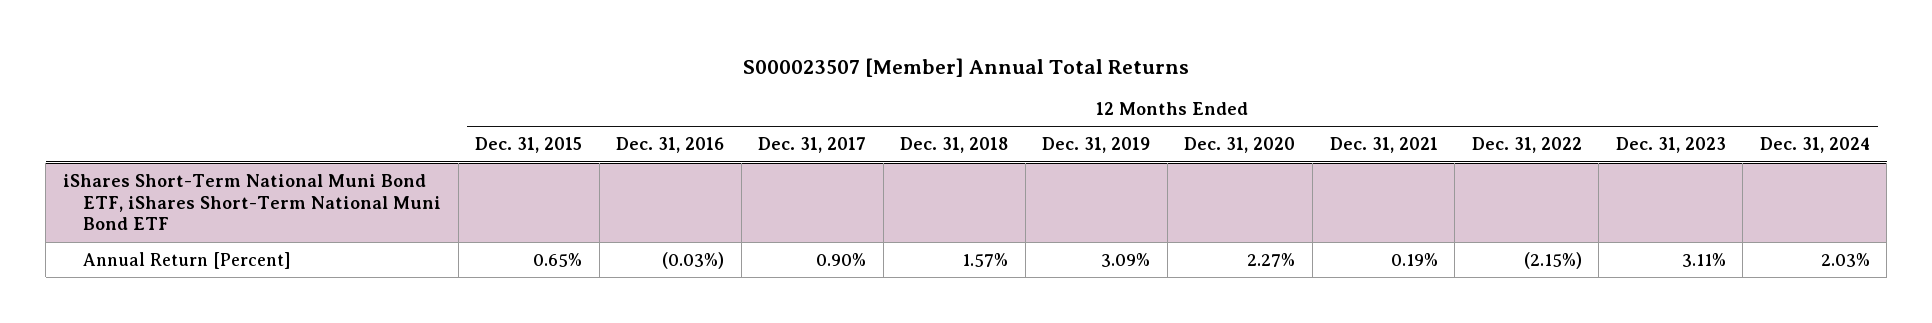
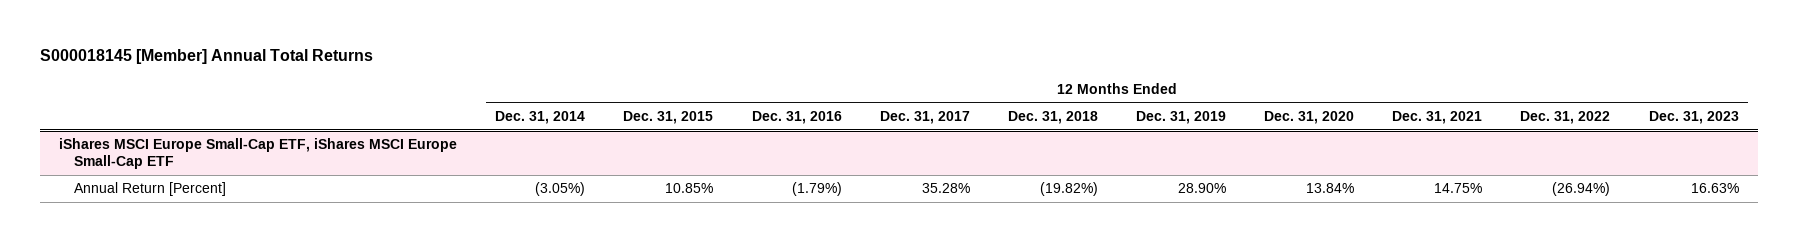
[743,57,1190,77] S000023507 [Member] Annual Total Returns -> [39,49,373,65] S000018145 [Member] Annual Total Returns
[1759,137,1870,154] Dec. 31, 2024 -> none
none -> [495,110,586,124] Dec. 31, 2014
[62,173,442,231] iShares Short-Term National Muni Bond ETF, iShares Short-Term National Muni Bond ETF -> none
none -> [59,138,458,169] iShares MSCI Europe Small-Cap ETF, iShares MSCI Europe Small-Cap ETF
[533,252,583,267] 0.65% -> [665,183,714,194] 10.85%
[662,251,725,269] (0.03%) -> [791,182,842,197] (1.79%)
[816,252,867,266] 0.90% -> [921,183,970,194] 35.28%
[962,252,1009,267] 1.57% -> [1039,182,1098,197] (19.82%)
[1101,252,1151,267] 3.09% -> [1177,183,1226,194] 28.90%
[1247,252,1296,267] 2.27% -> [1306,183,1355,194] 13.84%
[1390,252,1438,266] 0.19% -> [1434,183,1483,194] 14.75%
[1523,251,1582,269] (2.15%) -> [1552,182,1611,197] (26.94%)
[1681,252,1726,267] 3.11% -> [1690,183,1739,194] 16.63%

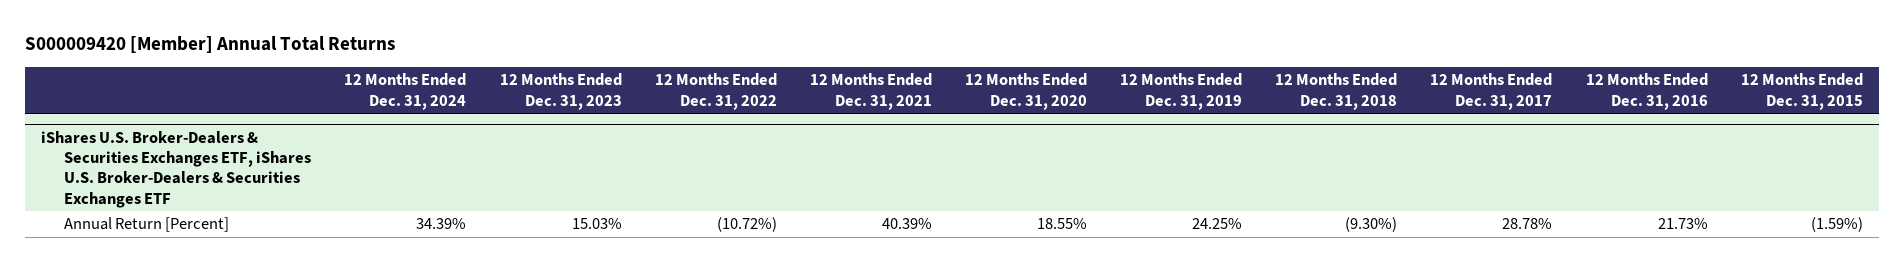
[39,49,373,65] S000018145 [Member] Annual Total Returns -> [24,36,395,54] S000009420 [Member] Annual Total Returns
[495,110,586,124] Dec. 31, 2014 -> none
none -> [344,73,467,110] 12 Months Ended Dec. 31, 2024
[59,138,458,169] iShares MSCI Europe Small-Cap ETF, iShares MSCI Europe Small-Cap ETF -> none
none -> [41,130,312,208] iShares U.S. Broker-Dealers & Securities Exchanges ETF, iShares U.S. Broker-Dealers & Securities Exchanges ETF
[665,183,714,194] 10.85% -> [1810,217,1863,233] (1.59%)
[791,182,842,197] (1.79%) -> [1657,218,1708,230] 21.73%
[921,183,970,194] 35.28% -> [1502,218,1553,230] 28.78%
[1039,182,1098,197] (19.82%) -> [1345,217,1398,233] (9.30%)
[1177,183,1226,194] 28.90% -> [1192,218,1243,230] 24.25%
[1306,183,1355,194] 13.84% -> [1037,218,1088,230] 18.55%
[1434,183,1483,194] 14.75% -> [881,218,932,230] 40.39%
[1552,182,1611,197] (26.94%) -> [716,217,777,233] (10.72%)
[1690,183,1739,194] 16.63% -> [571,218,622,230] 15.03%

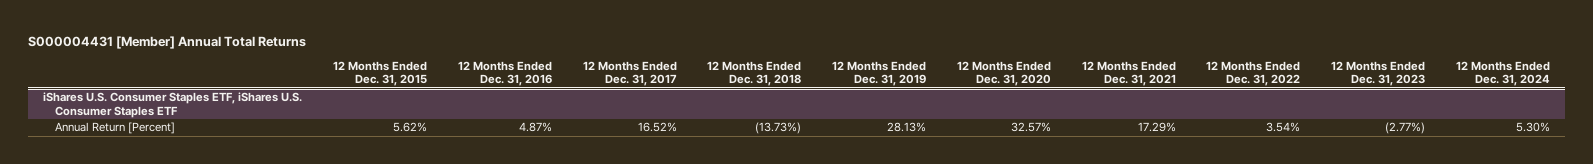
[24,36,395,54] S000009420 [Member] Annual Total Returns -> [27,35,306,49] S000004431 [Member] Annual Total Returns
[41,130,312,208] iShares U.S. Broker-Dealers & Securities Exchanges ETF, iShares U.S. Broker-Dealers & Securities Exchanges ETF -> none
none -> [43,92,303,119] iShares U.S. Consumer Staples ETF, iShares U.S. Consumer Staples ETF
[416,218,467,230] 34.39% -> [1515,122,1550,133] 5.30%
[571,218,622,230] 15.03% -> [1385,122,1426,135] (2.77%)
[716,217,777,233] (10.72%) -> [1266,122,1301,133] 3.54%
[881,218,932,230] 40.39% -> [1137,122,1176,133] 17.29%
[1037,218,1088,230] 18.55% -> [1010,122,1051,133] 32.57%
[1192,218,1243,230] 24.25% -> [887,122,927,133] 28.13%
[1345,217,1398,233] (9.30%) -> [755,122,802,135] (13.73%)
[1502,218,1553,230] 28.78% -> [637,122,677,133] 16.52%
[1657,218,1708,230] 21.73% -> [518,122,552,133] 4.87%
[1810,217,1863,233] (1.59%) -> [393,122,428,133] 5.62%

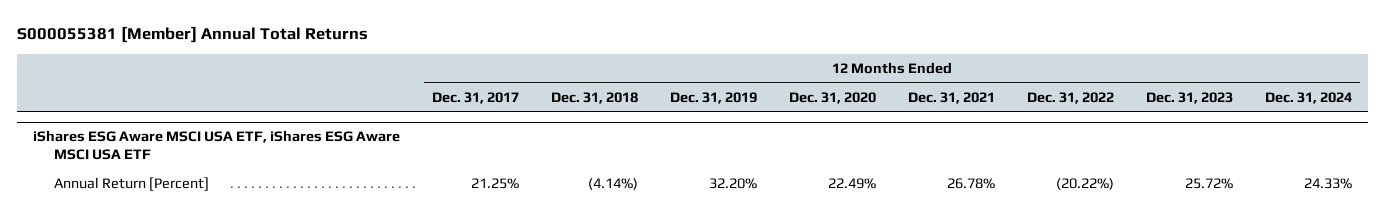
[27,35,306,49] S000004431 [Member] Annual Total Returns -> [16,26,368,44] S000055381 [Member] Annual Total Returns
[333,60,428,87] 12 Months Ended Dec. 31, 2015 -> none
[457,60,552,87] 12 Months Ended Dec. 31, 2016 -> none
[43,92,303,119] iShares U.S. Consumer Staples ETF, iShares U.S. Consumer Staples ETF -> none
none -> [32,130,400,161] iShares ESG Aware MSCI USA ETF, iShares ESG Aware MSCI USA ETF
[637,122,677,133] 16.52% -> [470,178,519,190] 21.25%
[755,122,802,135] (13.73%) -> [587,178,638,191] (4.14%)
[887,122,927,133] 28.13% -> [708,178,757,190] 32.20%
[1010,122,1051,133] 32.57% -> [827,178,876,190] 22.49%
[1137,122,1176,133] 17.29% -> [946,178,995,190] 26.78%
[1266,122,1301,133] 3.54% -> [1055,178,1114,191] (20.22%)
[1385,122,1426,135] (2.77%) -> [1184,178,1233,190] 25.72%
[1515,122,1550,133] 5.30% -> [1303,178,1352,190] 24.33%

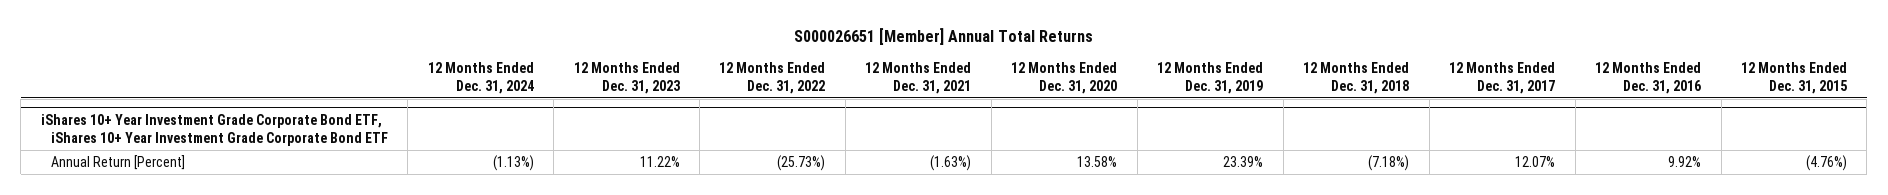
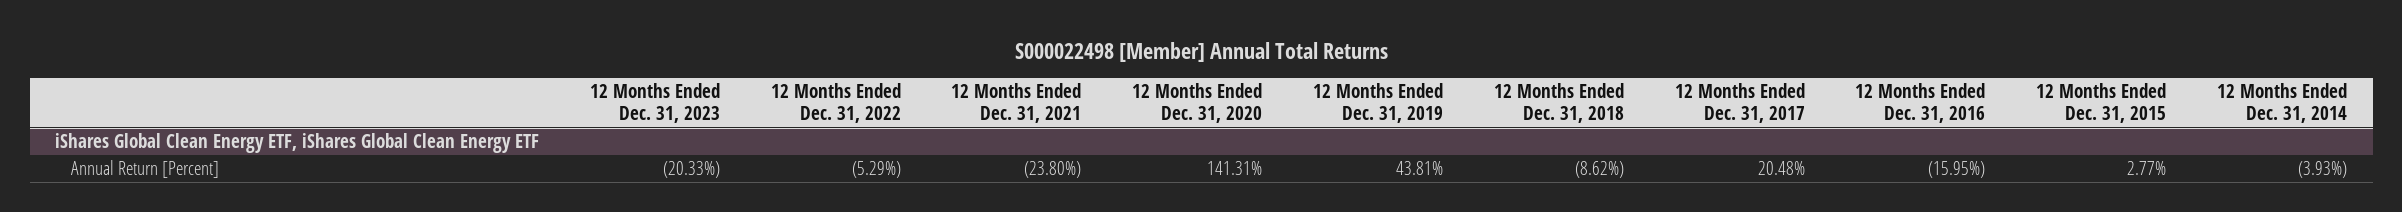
[793,28,1093,46] S000026651 [Member] Annual Total Returns -> [1015,41,1389,62] S000022498 [Member] Annual Total Returns
[427,62,534,94] 12 Months Ended Dec. 31, 2024 -> none
none -> [2217,83,2348,123] 12 Months Ended Dec. 31, 2014
[40,113,388,146] iShares 10+ Year Investment Grade Corporate Bond ETF, iShares 10+ Year Investment Grade Corporate Bond ETF -> none
none -> [54,133,539,154] iShares Global Clean Energy ETF, iShares Global Clean Energy ETF
[639,155,680,167] 11.22% -> [662,161,720,179] (20.33%)
[777,154,826,171] (25.73%) -> [851,161,901,179] (5.29%)
[930,154,972,171] (1.63%) -> [1024,161,1082,179] (23.80%)
[1077,155,1118,167] 13.58% -> [1207,161,1263,176] 141.31%
[1223,155,1264,167] 23.39% -> [1396,161,1444,176] 43.81%
[1368,154,1410,171] (7.18%) -> [1574,161,1624,179] (8.62%)
[1515,155,1556,167] 12.07% -> [1757,161,1805,176] 20.48%
[1668,155,1702,167] 9.92% -> [1928,161,1986,179] (15.95%)
[1806,154,1848,171] (4.76%) -> [2127,161,2167,176] 2.77%

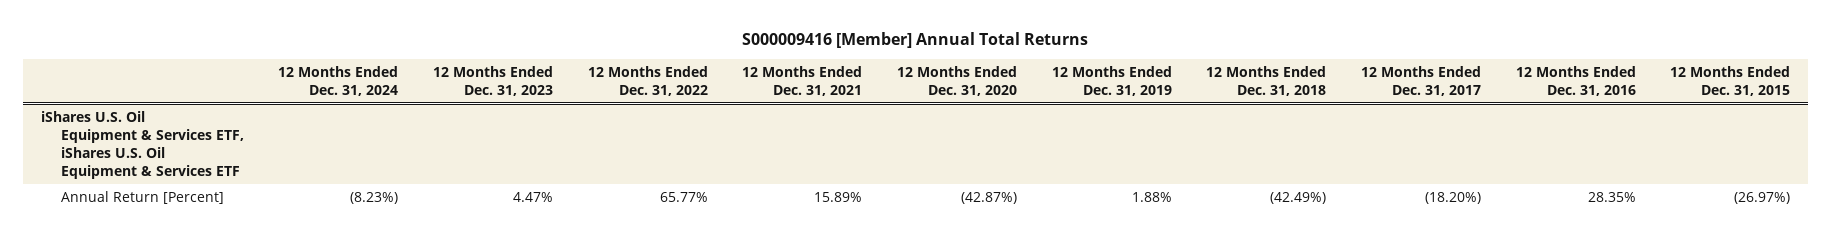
[1015,41,1389,62] S000022498 [Member] Annual Total Returns -> [742,31,1089,48] S000009416 [Member] Annual Total Returns
[2217,83,2348,123] 12 Months Ended Dec. 31, 2014 -> none
none -> [278,65,399,96] 12 Months Ended Dec. 31, 2024
[54,133,539,154] iShares Global Clean Energy ETF, iShares Global Clean Energy ETF -> none
none -> [40,111,244,180] iShares U.S. Oil Equipment & Services ETF, iShares U.S. Oil Equipment & Services ETF
[662,161,720,179] (20.33%) -> [513,192,554,203] 4.47%
[851,161,901,179] (5.29%) -> [659,192,708,203] 65.77%
[1024,161,1082,179] (23.80%) -> [814,192,863,203] 15.89%
[1207,161,1263,176] 141.31% -> [961,192,1018,205] (42.87%)
[1396,161,1444,176] 43.81% -> [1131,192,1172,203] 1.88%
[1574,161,1624,179] (8.62%) -> [1270,192,1327,205] (42.49%)
[1757,161,1805,176] 20.48% -> [1425,192,1482,205] (18.20%)
[1928,161,1986,179] (15.95%) -> [1587,192,1636,203] 28.35%
[2127,161,2167,176] 2.77% -> [1734,192,1791,205] (26.97%)

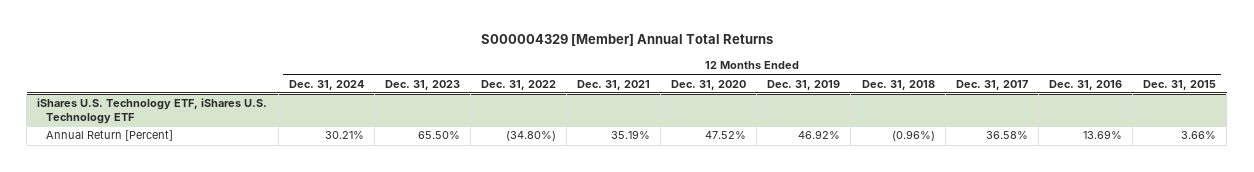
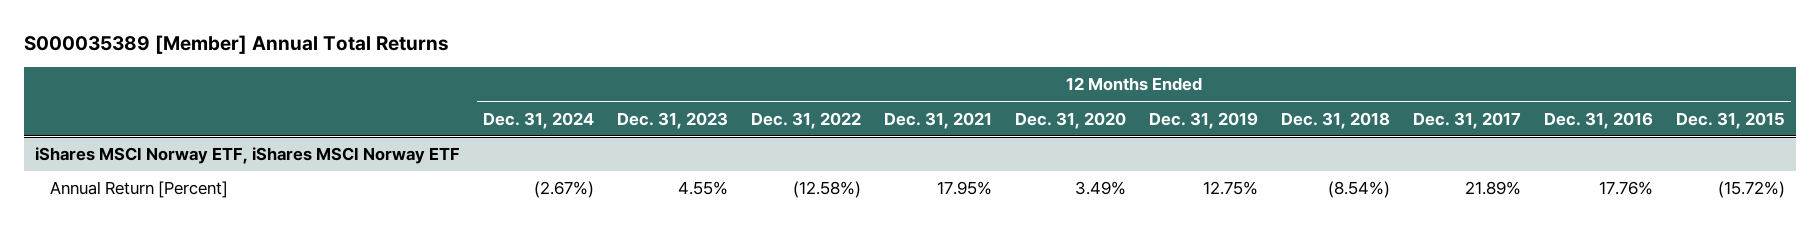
[480,34,773,47] S000004329 [Member] Annual Total Returns -> [23,35,449,55] S000035389 [Member] Annual Total Returns
[37,98,268,125] iShares U.S. Technology ETF, iShares U.S. Technology ETF -> none
none -> [35,147,461,165] iShares MSCI Norway ETF, iShares MSCI Norway ETF
[324,131,364,140] 30.21% -> [534,181,595,199] (2.67%)
[417,131,460,140] 65.50% -> [677,181,728,196] 4.55%
[505,131,556,142] (34.80%) -> [792,181,861,199] (12.58%)
[611,130,651,140] 35.19% -> [936,181,992,196] 17.95%
[705,131,747,140] 47.52% -> [1074,181,1126,196] 3.49%
[798,130,841,140] 46.92% -> [1202,181,1258,196] 12.75%
[891,130,935,142] (0.96%) -> [1327,181,1390,199] (8.54%)
[985,131,1028,140] 36.58% -> [1464,181,1521,196] 21.89%
[1082,130,1122,140] 13.69% -> [1598,181,1653,196] 17.76%
[1181,131,1217,140] 3.66% -> [1717,181,1785,199] (15.72%)

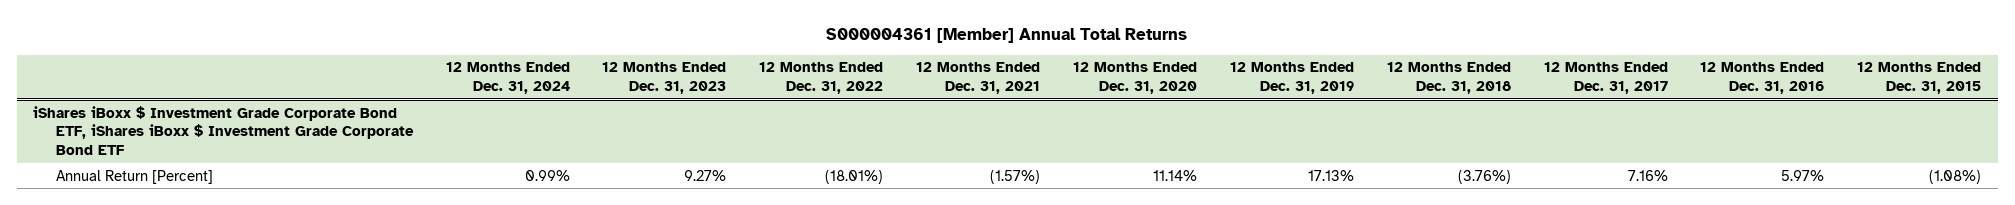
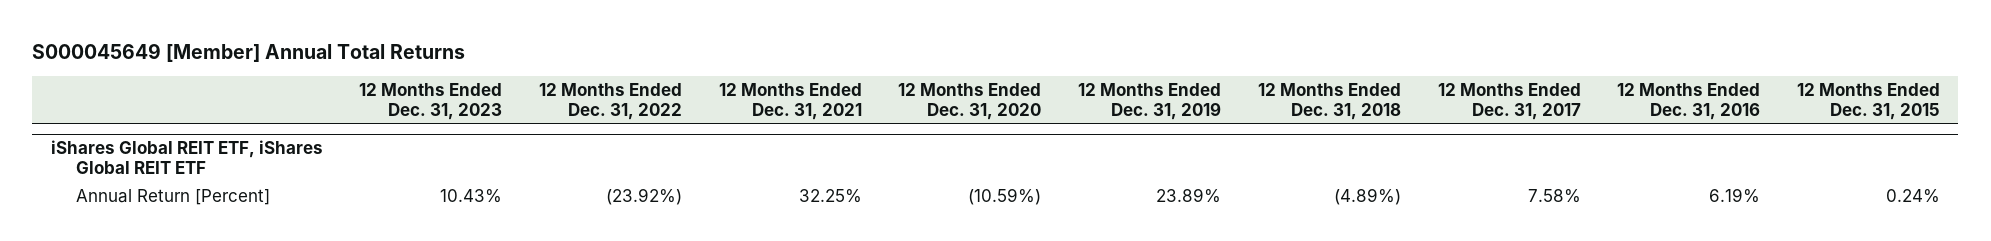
[826,27,1188,43] S000004361 [Member] Annual Total Returns -> [32,42,466,62] S000045649 [Member] Annual Total Returns
[445,62,570,94] 12 Months Ended Dec. 31, 2024 -> none
[33,105,414,155] iShares iBoxx $ Investment Grade Corporate Bond ETF, iShares iBoxx $ Investment Grade Corporate Bond ETF -> none
none -> [50,140,323,175] iShares Global REIT ETF, iShares Global REIT ETF
[684,169,727,181] 9.27% -> [440,188,503,203] 10.43%
[825,169,884,184] (18.01%) -> [606,187,683,205] (23.92%)
[990,169,1041,184] (1.57%) -> [798,188,862,203] 32.25%
[1152,169,1197,181] 11.14% -> [968,187,1042,205] (10.59%)
[1307,169,1354,181] 17.13% -> [1156,187,1222,203] 23.89%
[1457,169,1511,184] (3.76%) -> [1333,187,1401,205] (4.89%)
[1627,169,1668,181] 7.16% -> [1527,188,1581,203] 7.58%
[1781,169,1825,181] 5.97% -> [1709,187,1761,203] 6.19%
[1929,169,1982,184] (1.08%) -> [1886,188,1941,203] 0.24%

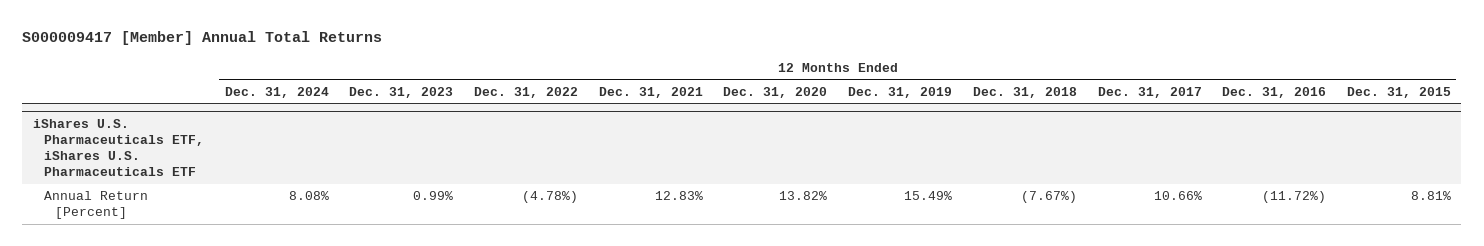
[32,42,466,62] S000045649 [Member] Annual Total Returns -> [22,31,383,46] S000009417 [Member] Annual Total Returns
none -> [224,86,329,98] Dec. 31, 2024
[50,140,323,175] iShares Global REIT ETF, iShares Global REIT ETF -> none
none -> [32,119,204,176] iShares U.S. Pharmaceuticals ETF, iShares U.S. Pharmaceuticals ETF
[440,188,503,203] 10.43% -> [413,191,454,201] 0.99%
[606,187,683,205] (23.92%) -> [522,191,579,204] (4.78%)
[798,188,862,203] 32.25% -> [654,191,703,201] 12.83%
[968,187,1042,205] (10.59%) -> [779,191,828,201] 13.82%
[1156,187,1222,203] 23.89% -> [904,191,953,201] 15.49%
[1333,187,1401,205] (4.89%) -> [1020,191,1077,204] (7.67%)
[1527,188,1581,203] 7.58% -> [1153,191,1202,201] 10.66%
[1709,187,1761,203] 6.19% -> [1262,191,1327,204] (11.72%)
[1886,188,1941,203] 0.24% -> [1410,191,1451,201] 8.81%

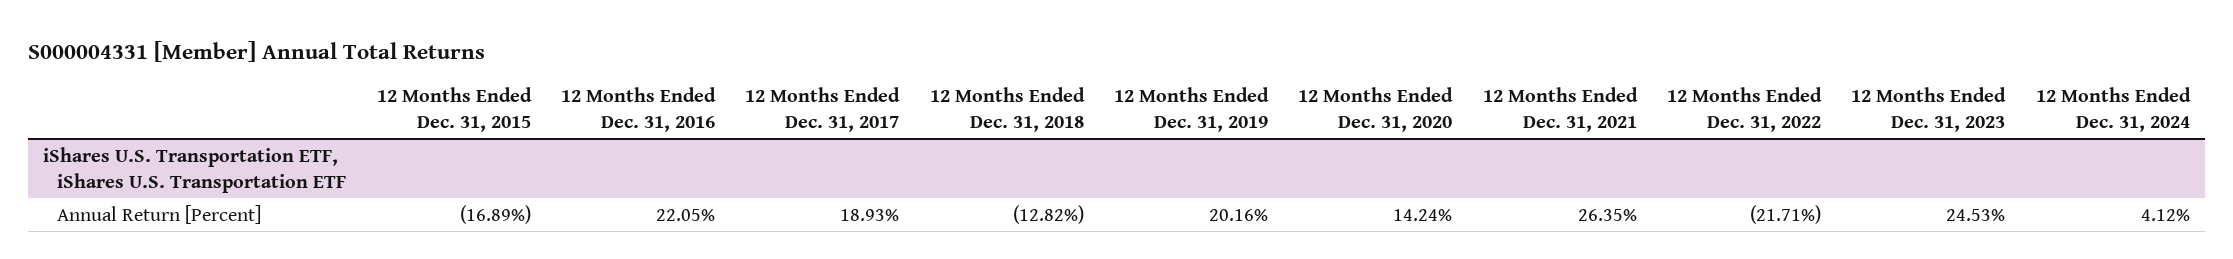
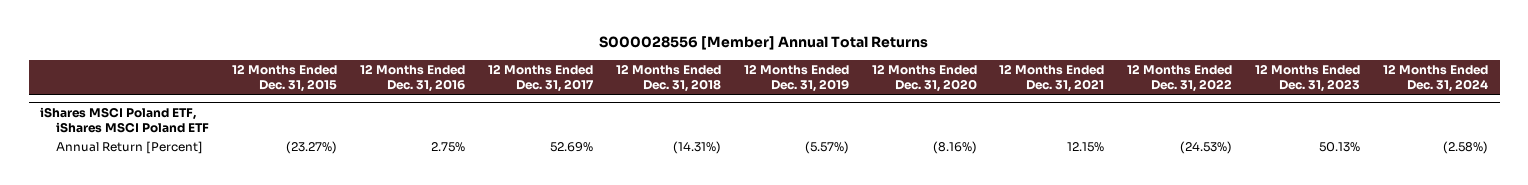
[28,41,486,63] S000004331 [Member] Annual Total Returns -> [599,36,929,51] S000028556 [Member] Annual Total Returns
[43,146,347,193] iShares U.S. Transportation ETF, iShares U.S. Transportation ETF -> none
none -> [40,106,209,133] iShares MSCI Poland ETF, iShares MSCI Poland ETF
[459,204,531,224] (16.89%) -> [285,141,337,155] (23.27%)
[656,208,716,221] 22.05% -> [430,142,465,153] 2.75%
[840,208,900,221] 18.93% -> [549,142,593,153] 52.69%
[1012,204,1084,224] (12.82%) -> [672,141,721,155] (14.31%)
[1209,208,1269,221] 20.16% -> [804,141,849,155] (5.57%)
[1393,208,1453,221] 14.24% -> [932,141,977,155] (8.16%)
[1577,208,1637,221] 26.35% -> [1067,142,1105,153] 12.15%
[1749,204,1821,224] (21.71%) -> [1180,141,1233,155] (24.53%)
[1946,208,2006,221] 24.53% -> [1319,142,1361,153] 50.13%
[2140,208,2190,221] 4.12% -> [1443,141,1489,155] (2.58%)

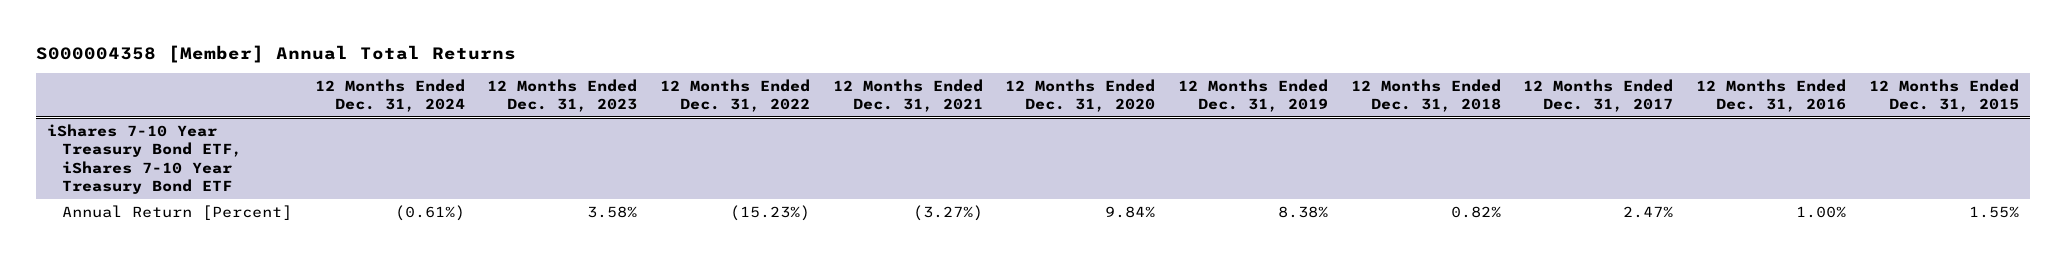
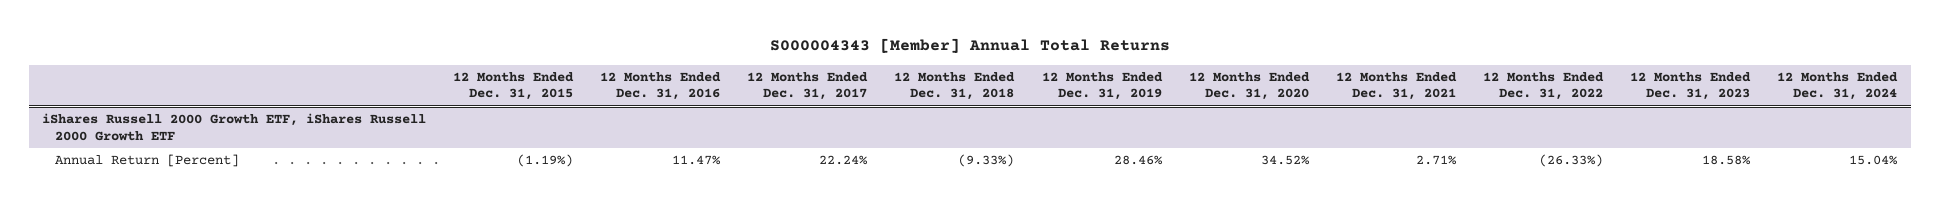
[36,44,517,63] S000004358 [Member] Annual Total Returns -> [769,38,1170,54] S000004343 [Member] Annual Total Returns
[47,123,242,195] iShares 7-10 Year Treasury Bond ETF, iShares 7-10 Year Treasury Bond ETF -> none
none -> [42,113,427,141] iShares Russell 2000 Growth ETF, iShares Russell 2000 Growth ETF
[394,204,465,221] (0.61%) -> [1849,155,1899,166] 15.04%
[587,205,638,218] 3.58% -> [1701,155,1751,166] 18.58%
[729,204,810,221] (15.23%) -> [1538,154,1603,168] (26.33%)
[912,204,983,221] (3.27%) -> [1415,155,1457,166] 2.71%
[1105,205,1156,218] 9.84% -> [1260,155,1310,166] 34.52%
[1277,205,1328,218] 8.38% -> [1113,155,1163,166] 28.46%
[1450,205,1501,218] 0.82% -> [958,154,1015,168] (9.33%)
[1623,205,1674,218] 2.47% -> [819,155,869,166] 22.24%
[1795,205,1846,218] 1.00% -> [672,155,722,166] 11.47%
[1968,205,2019,218] 1.55% -> [517,154,574,168] (1.19%)

